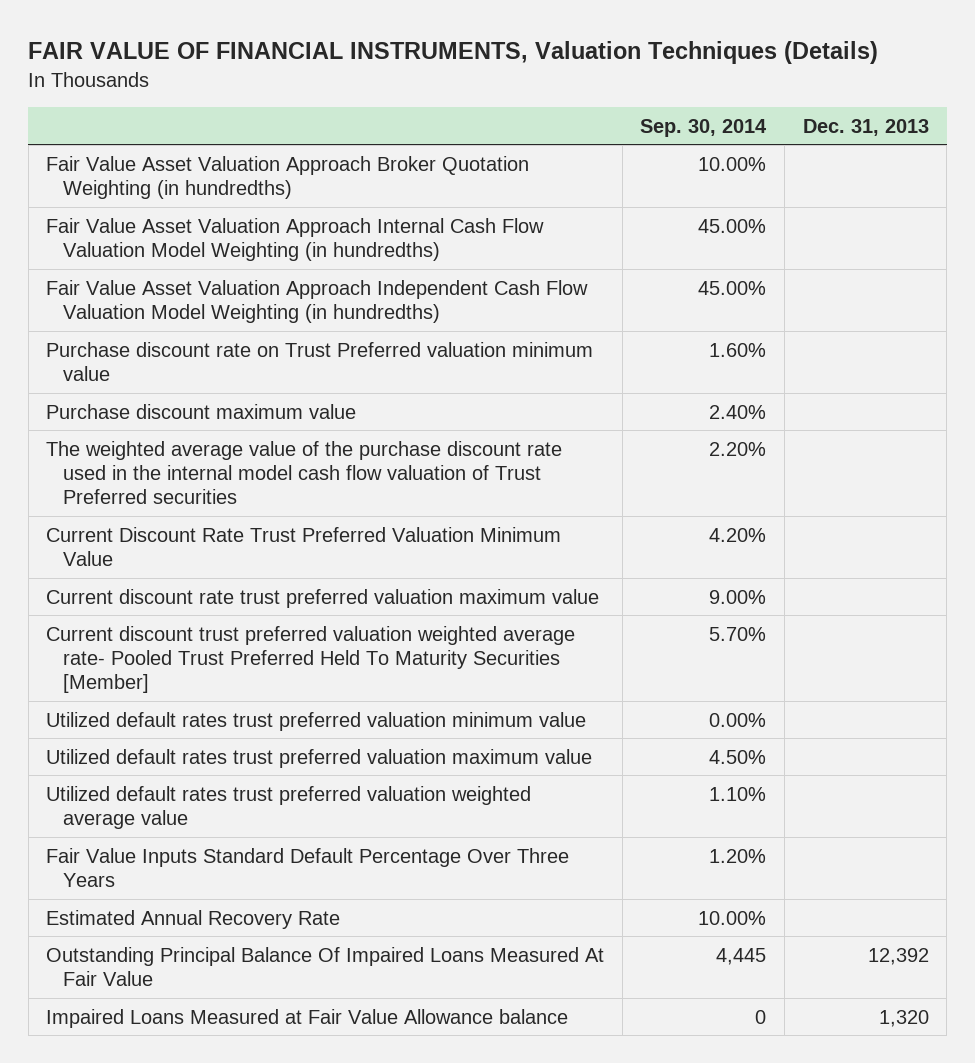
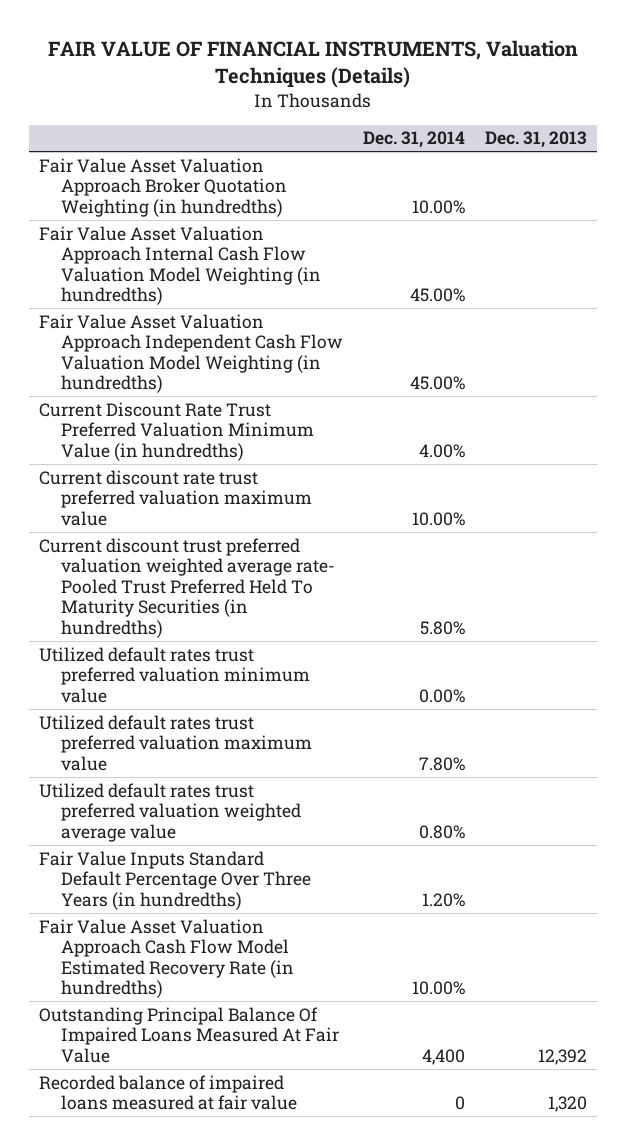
[640,118,768,137] Sep. 30, 2014 -> none
none -> [363,131,466,149] Dec. 31, 2014
[46,341,594,381] Purchase discount rate on Trust Preferred valuation minimum value -> none
[46,403,357,419] Purchase discount maximum value -> none
[46,440,563,505] The weighted average value of the purchase discount rate used in the internal model cash flow valuation of Trust Preferred securities -> none
[46,526,562,566] Current Discount Rate Trust Preferred Valuation Minimum Value -> [38,401,315,461] Current Discount Rate Trust Preferred Valuation Minimum Value (in hundredths)
[46,625,576,694] Current discount trust preferred valuation weighted average rate- Pooled Trust Preferred Held To Maturity Securities [Member] -> [38,537,336,638] Current discount trust preferred valuation weighted average rate- Pooled Trust Preferred Held To Maturity Securities (in hundredths)
[46,909,341,929] Estimated Annual Recovery Rate -> none
[46,847,570,887] Fair Value Inputs Standard Default Percentage Over Three Years -> [38,850,312,910] Fair Value Inputs Standard Default Percentage Over Three Years (in hundredths)
none -> [38,918,295,999] Fair Value Asset Valuation Approach Cash Flow Model Estimated Recovery Rate (in hundredths)
[46,1008,569,1028] Impaired Loans Measured at Fair Value Allowance balance -> [38,1074,298,1111] Recorded balance of impaired loans measured at fair value

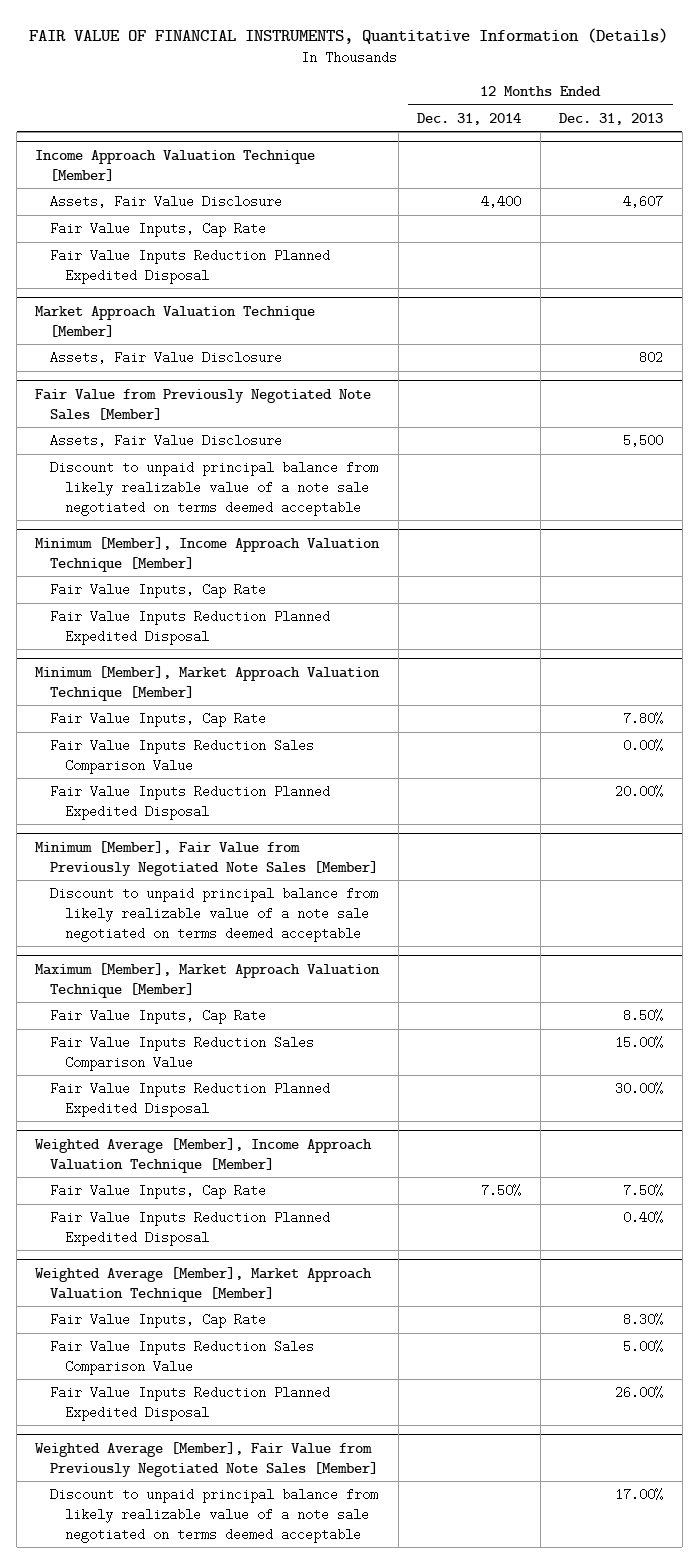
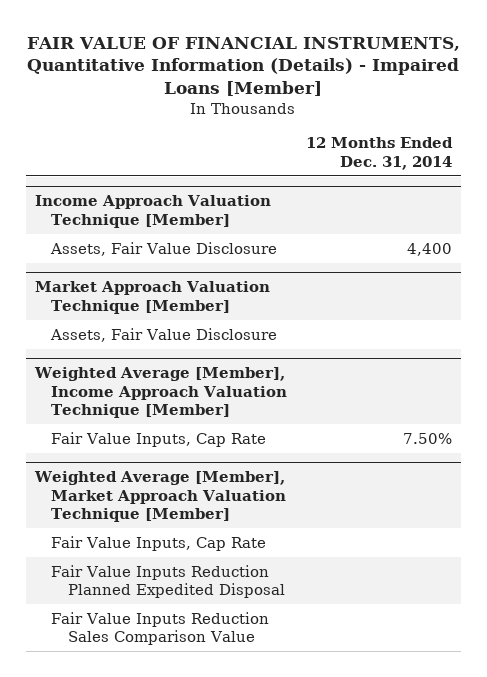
[29,28,669,45] FAIR VALUE OF FINANCIAL INSTRUMENTS, Quantitative Information (Details) -> [27,36,461,97] FAIR VALUE OF FINANCIAL INSTRUMENTS, Quantitative Information (Details) - Impaired Loans [Member]
[559,112,664,125] Dec. 31, 2013 -> none
[50,222,267,238] Fair Value Inputs, Cap Rate -> none
[50,249,331,284] Fair Value Inputs Reduction Planned Expedited Disposal -> none
[35,389,372,420] Fair Value from Previously Negotiated Note Sales [Member] -> none
[50,434,283,448] Assets, Fair Value Disclosure -> none
[50,461,379,516] Discount to unpaid principal balance from likely realizable value of a note sale negotiated on terms deemed acceptable -> none
[35,537,381,572] Minimum [Member], Income Approach Valuation Technique [Member] -> none
[50,583,267,599] Fair Value Inputs, Cap Rate -> none
[50,610,331,645] Fair Value Inputs Reduction Planned Expedited Disposal -> none
[35,666,381,701] Minimum [Member], Market Approach Valuation Technique [Member] -> none
[50,712,267,728] Fair Value Inputs, Cap Rate -> none
[50,739,315,774] Fair Value Inputs Reduction Sales Comparison Value -> none
[50,785,331,820] Fair Value Inputs Reduction Planned Expedited Disposal -> none
[35,841,379,876] Minimum [Member], Fair Value from Previously Negotiated Note Sales [Member] -> none
[50,887,379,942] Discount to unpaid principal balance from likely realizable value of a note sale negotiated on terms deemed acceptable -> none
[35,963,381,998] Maximum [Member], Market Approach Valuation Technique [Member] -> none
[50,1009,267,1025] Fair Value Inputs, Cap Rate -> none
[50,1036,315,1071] Fair Value Inputs Reduction Sales Comparison Value -> none
[50,1082,331,1117] Fair Value Inputs Reduction Planned Expedited Disposal -> none
[50,1211,331,1246] Fair Value Inputs Reduction Planned Expedited Disposal -> none
[35,1442,379,1477] Weighted Average [Member], Fair Value from Previously Negotiated Note Sales [Member] -> none
[50,1488,379,1543] Discount to unpaid principal balance from likely realizable value of a note sale negotiated on terms deemed acceptable -> none
[50,1340,315,1375] Fair Value Inputs Reduction Sales Comparison Value -> [51,611,270,646] Fair Value Inputs Reduction Sales Comparison Value

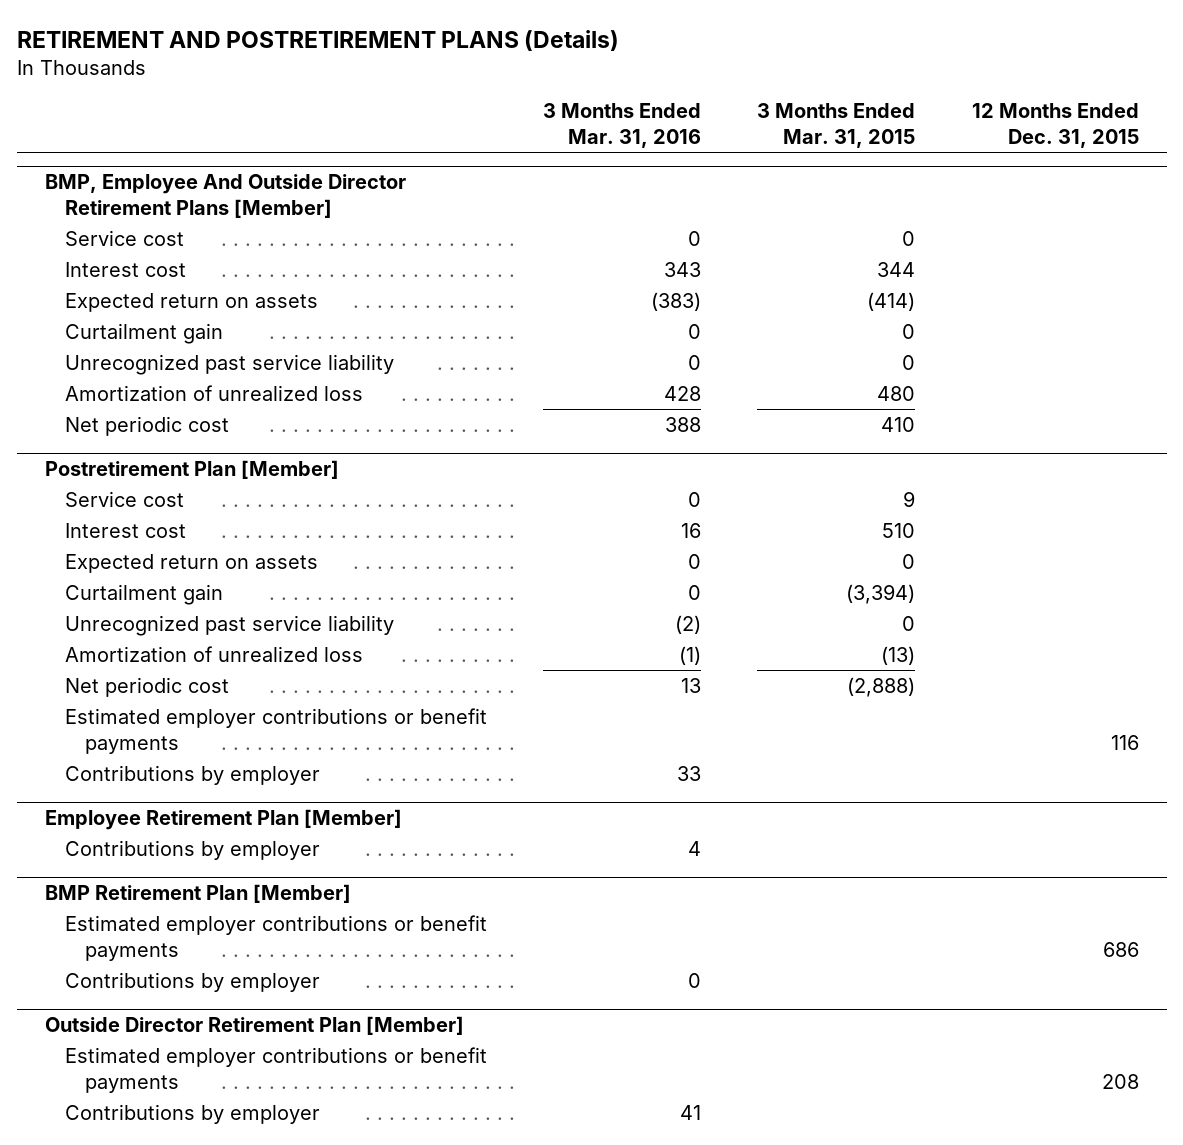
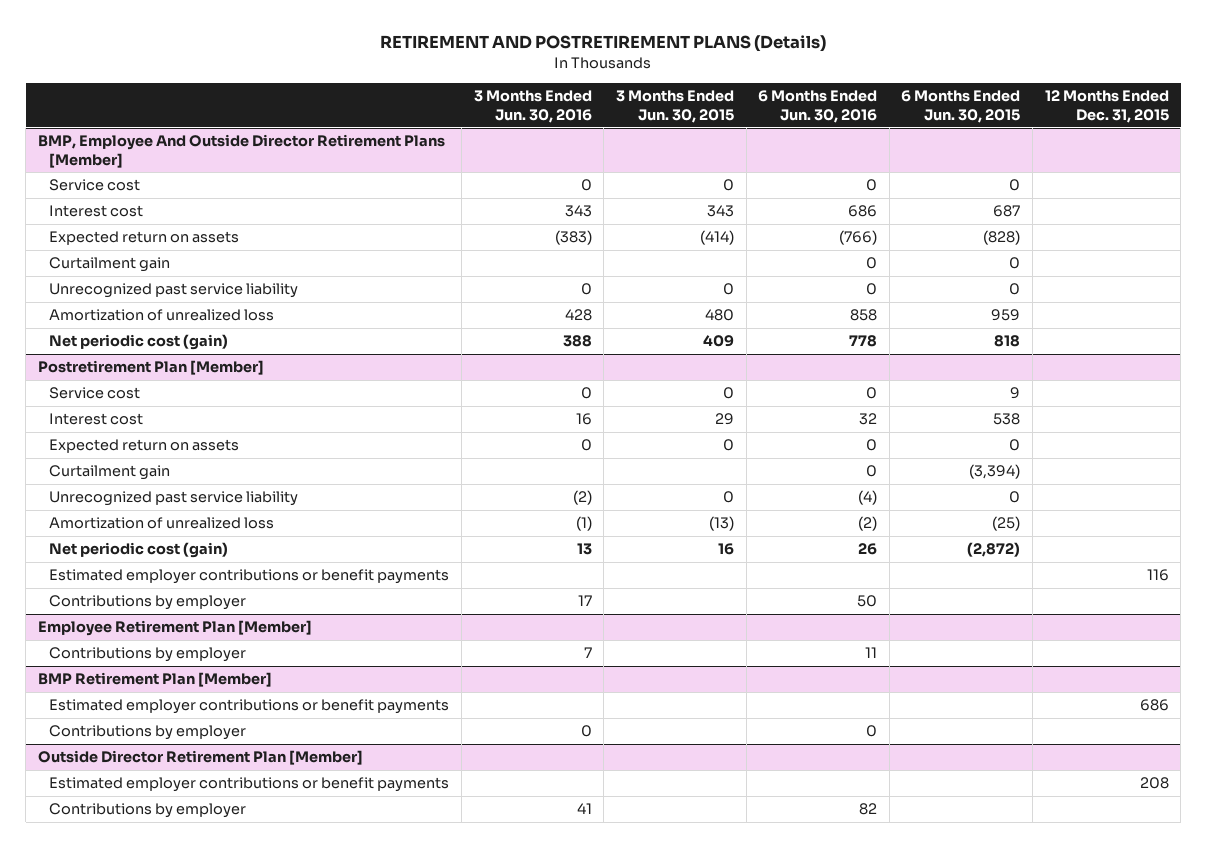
[543,103,702,149] 3 Months Ended Mar. 31, 2016 -> none
[757,103,916,149] 3 Months Ended Mar. 31, 2015 -> none
none -> [473,89,592,123] 3 Months Ended Jun. 30, 2016
none -> [615,89,734,123] 3 Months Ended Jun. 30, 2015
none -> [758,89,878,123] 6 Months Ended Jun. 30, 2016
none -> [901,89,1021,123] 6 Months Ended Jun. 30, 2015
[65,415,230,436] Net periodic cost -> [49,334,229,351] Net periodic cost (gain)
[65,676,230,697] Net periodic cost -> [49,542,229,559] Net periodic cost (gain)

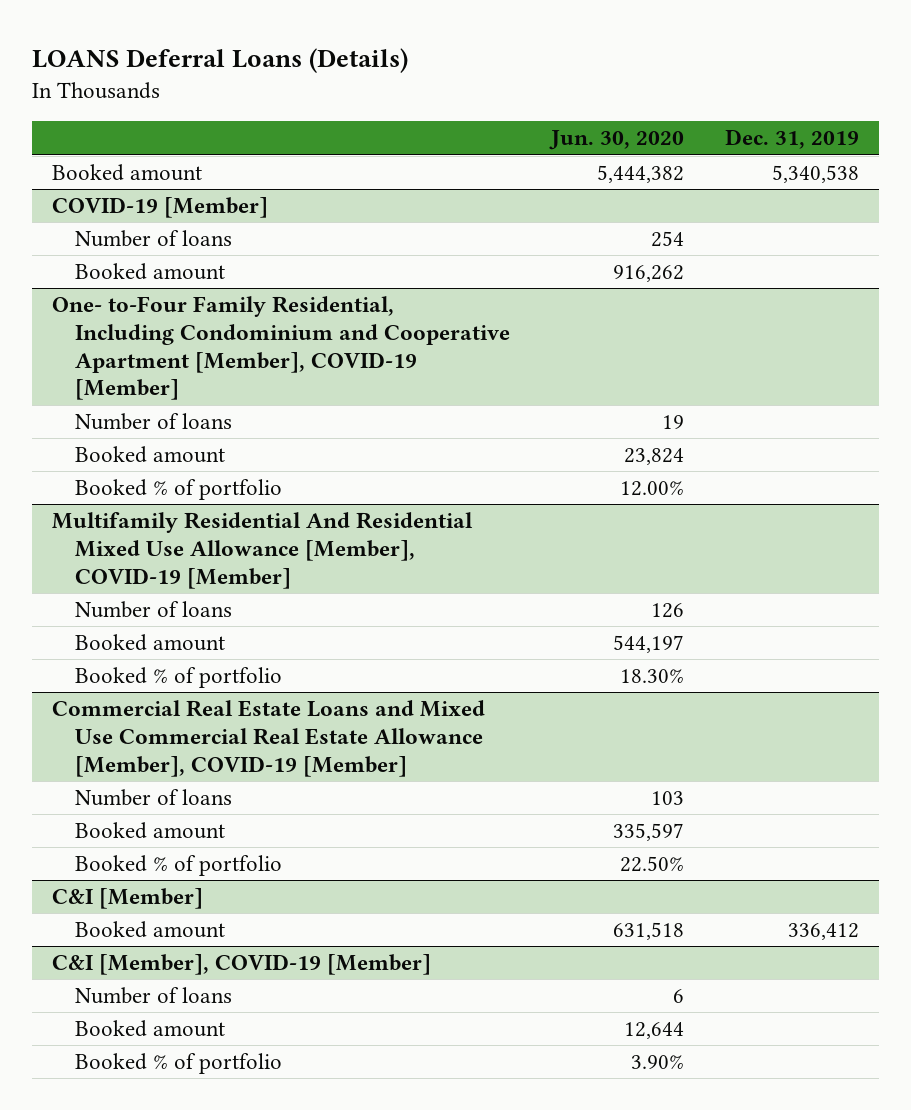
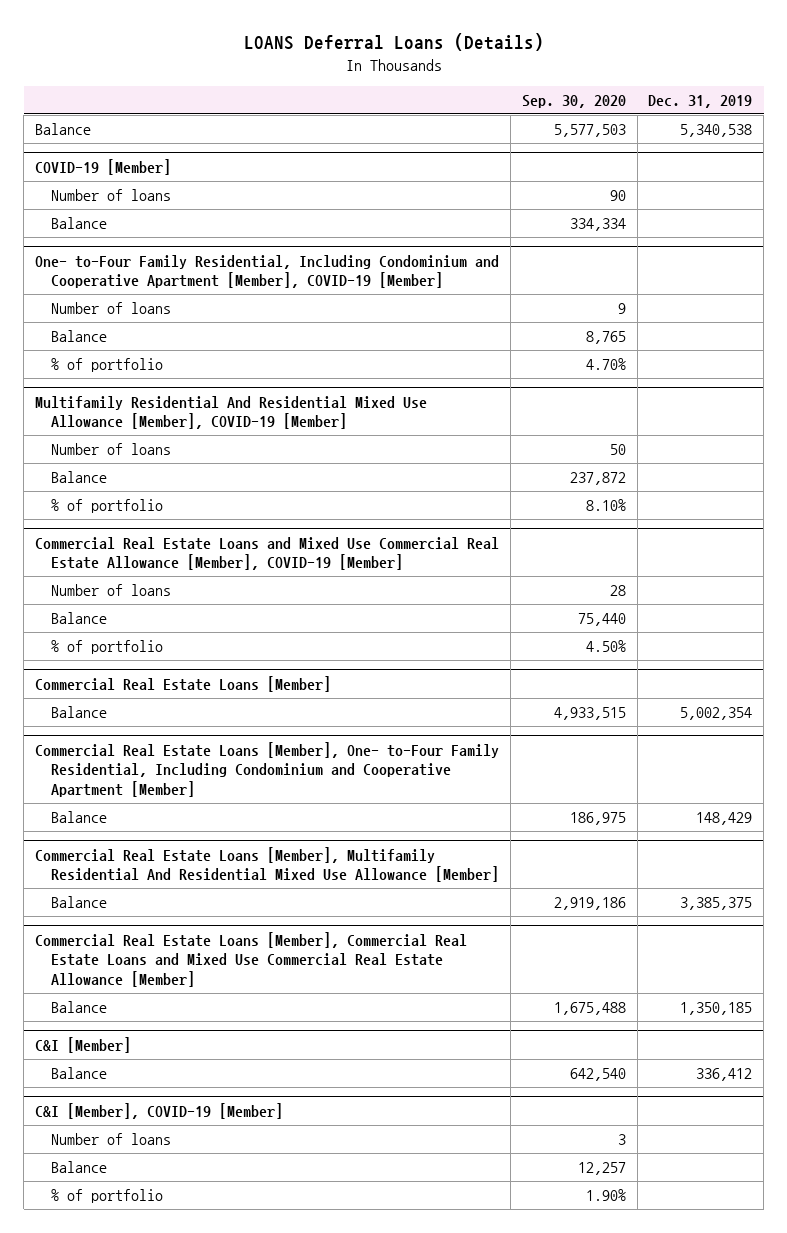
[548,130,684,151] Jun. 30, 2020 -> none
none -> [521,95,626,109] Sep. 30, 2020
[52,164,203,182] Booked amount -> [34,123,91,136] Balance
[74,263,225,281] Booked amount -> [51,217,108,230] Balance
[74,446,225,464] Booked amount -> [51,330,108,343] Balance
[74,479,282,501] Booked % of portfolio -> [51,358,164,373] % of portfolio
[74,634,225,652] Booked amount -> [51,471,108,484] Balance
[74,667,282,689] Booked % of portfolio -> [51,499,164,514] % of portfolio
[74,822,225,840] Booked amount -> [51,612,108,625] Balance
[74,855,282,877] Booked % of portfolio -> [51,640,164,655] % of portfolio
none -> [34,675,331,692] Commercial Real Estate Loans [Member]
none -> [51,706,108,719] Balance
none -> [34,741,499,797] Commercial Real Estate Loans [Member], One- to-Four Family Residential, Including Condominium and Cooperative Apartment [Member]
none -> [51,811,108,824] Balance
none -> [34,846,500,883] Commercial Real Estate Loans [Member], Multifamily Residential And Residential Mixed Use Allowance [Member]
none -> [51,896,108,909] Balance
none -> [34,931,467,987] Commercial Real Estate Loans [Member], Commercial Real Estate Loans and Mixed Use Commercial Real Estate Allowance [Member]
none -> [51,1001,108,1014] Balance
[74,921,225,939] Booked amount -> [51,1067,108,1080] Balance
[74,1020,225,1038] Booked amount -> [51,1161,108,1174] Balance
[74,1053,282,1075] Booked % of portfolio -> [51,1189,164,1204] % of portfolio

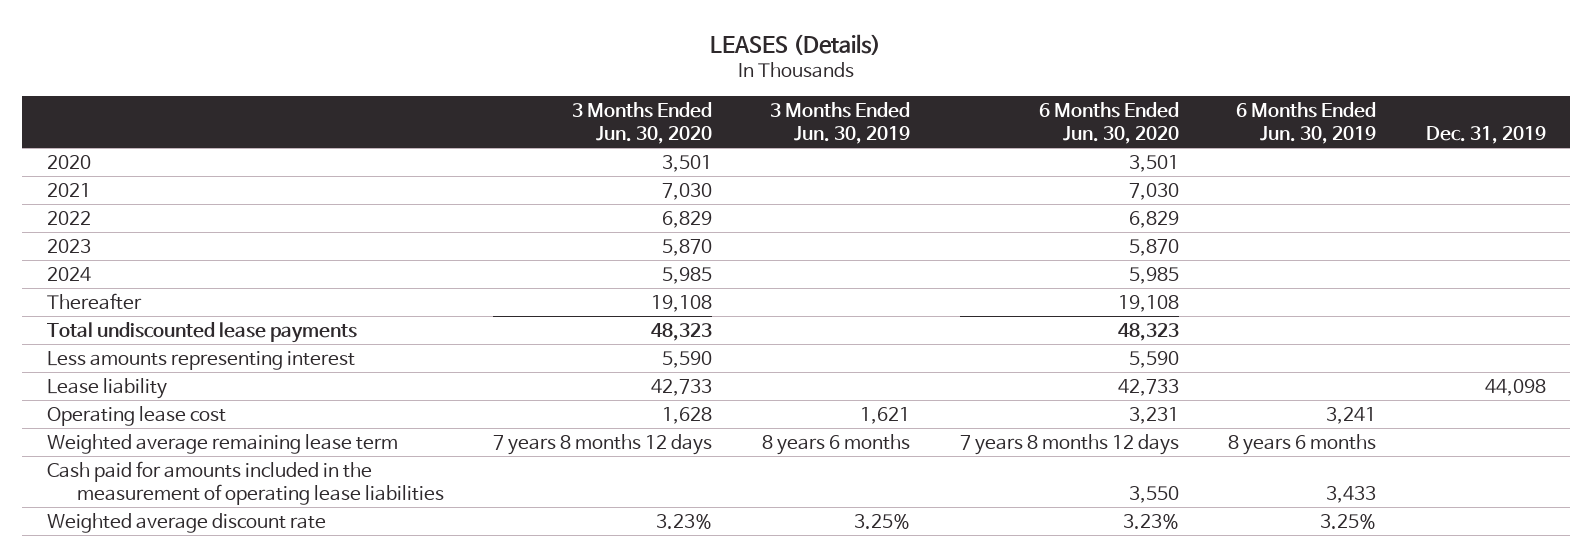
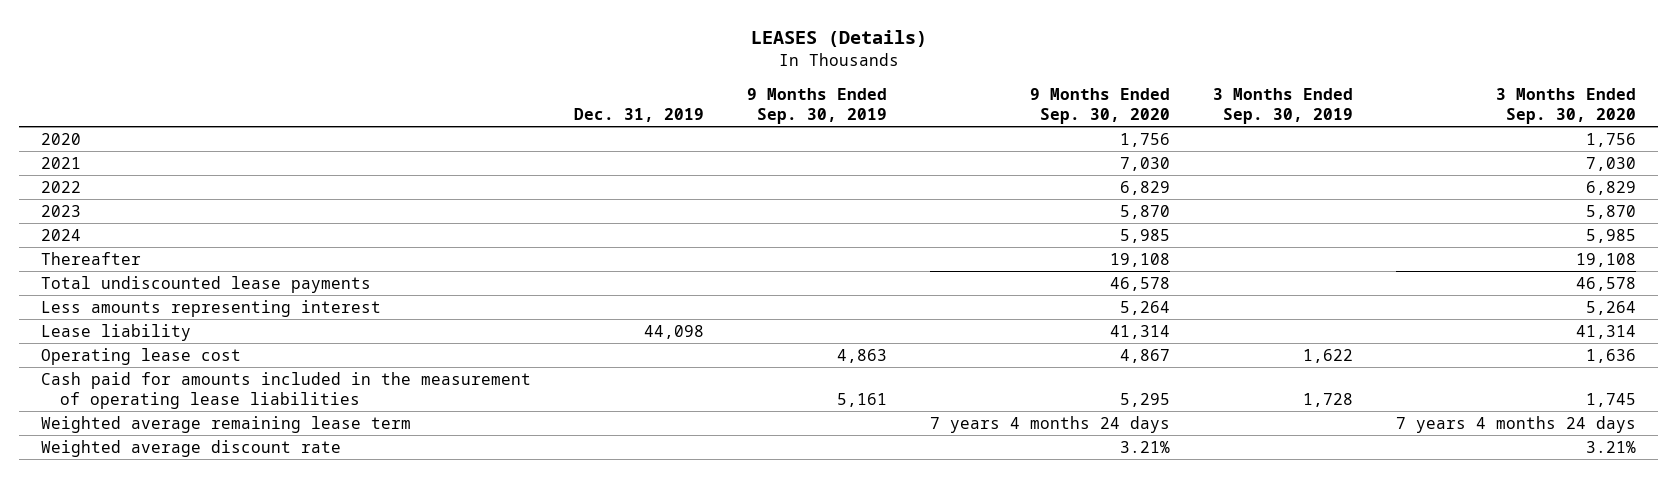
[572,102,713,145] 3 Months Ended Jun. 30, 2020 -> none
[770,102,911,145] 3 Months Ended Jun. 30, 2019 -> none
[1038,102,1179,145] 6 Months Ended Jun. 30, 2020 -> none
[1236,102,1377,145] 6 Months Ended Jun. 30, 2019 -> none
none -> [746,88,887,124] 9 Months Ended Sep. 30, 2019
none -> [1030,88,1171,124] 9 Months Ended Sep. 30, 2020
none -> [1213,88,1354,124] 3 Months Ended Sep. 30, 2019
none -> [1496,88,1637,124] 3 Months Ended Sep. 30, 2020
[47,433,399,454] Weighted average remaining lease term -> [40,415,411,433] Weighted average remaining lease term

